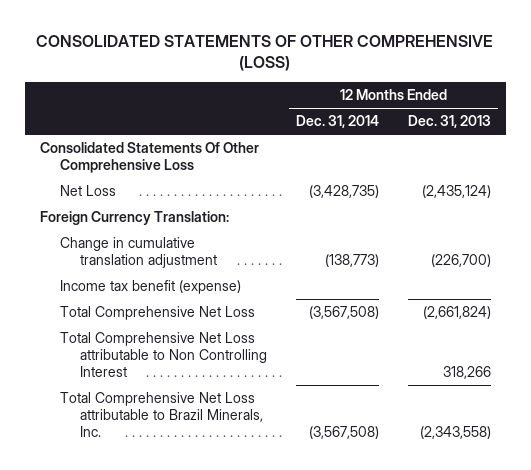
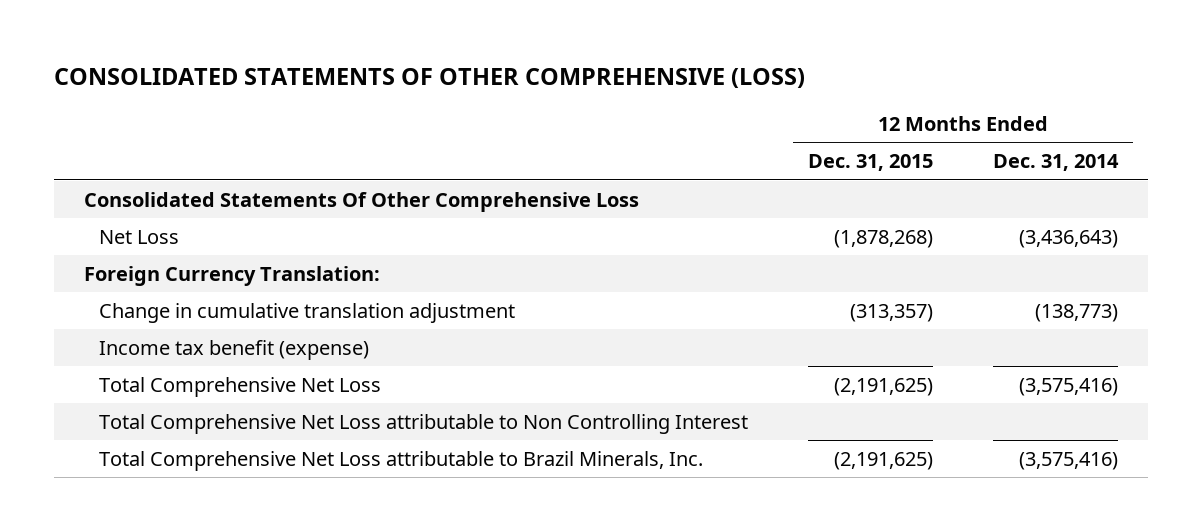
[408,115,492,129] Dec. 31, 2013 -> none
none -> [807,154,933,172] Dec. 31, 2015
[309,185,380,199] (3,428,735) -> [1018,229,1118,248] (3,436,643)
[309,306,380,320] (3,567,508) -> [1018,377,1118,396] (3,575,416)
[309,426,380,440] (3,567,508) -> [1018,451,1118,470] (3,575,416)

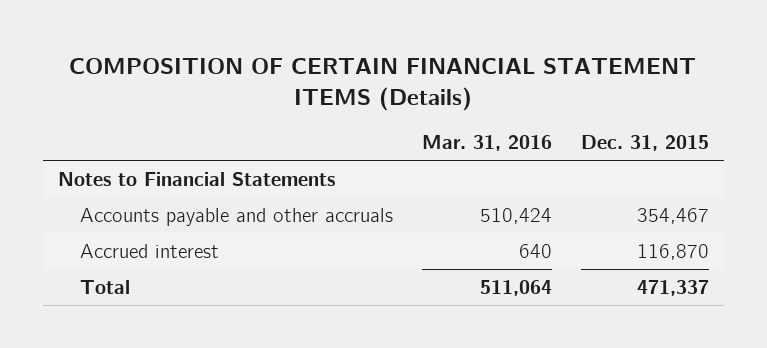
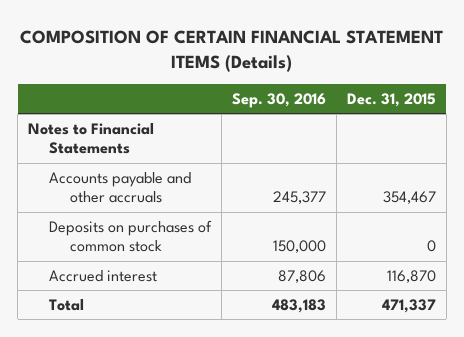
[421,135,552,152] Mar. 31, 2016 -> none
none -> [232,92,327,108] Sep. 30, 2016
none -> [49,219,213,253] Deposits on purchases of common stock

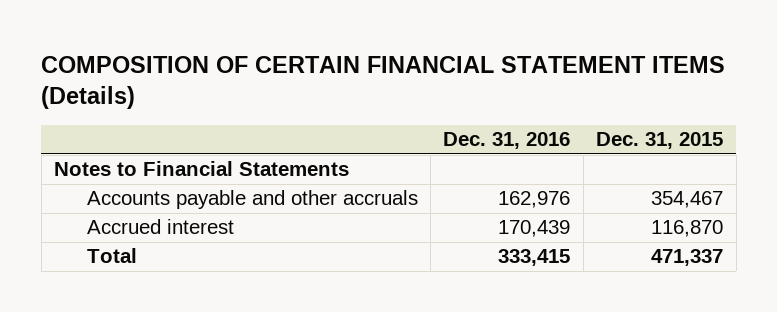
[232,92,327,108] Sep. 30, 2016 -> none
none -> [443,132,571,150] Dec. 31, 2016
[49,219,213,253] Deposits on purchases of common stock -> none

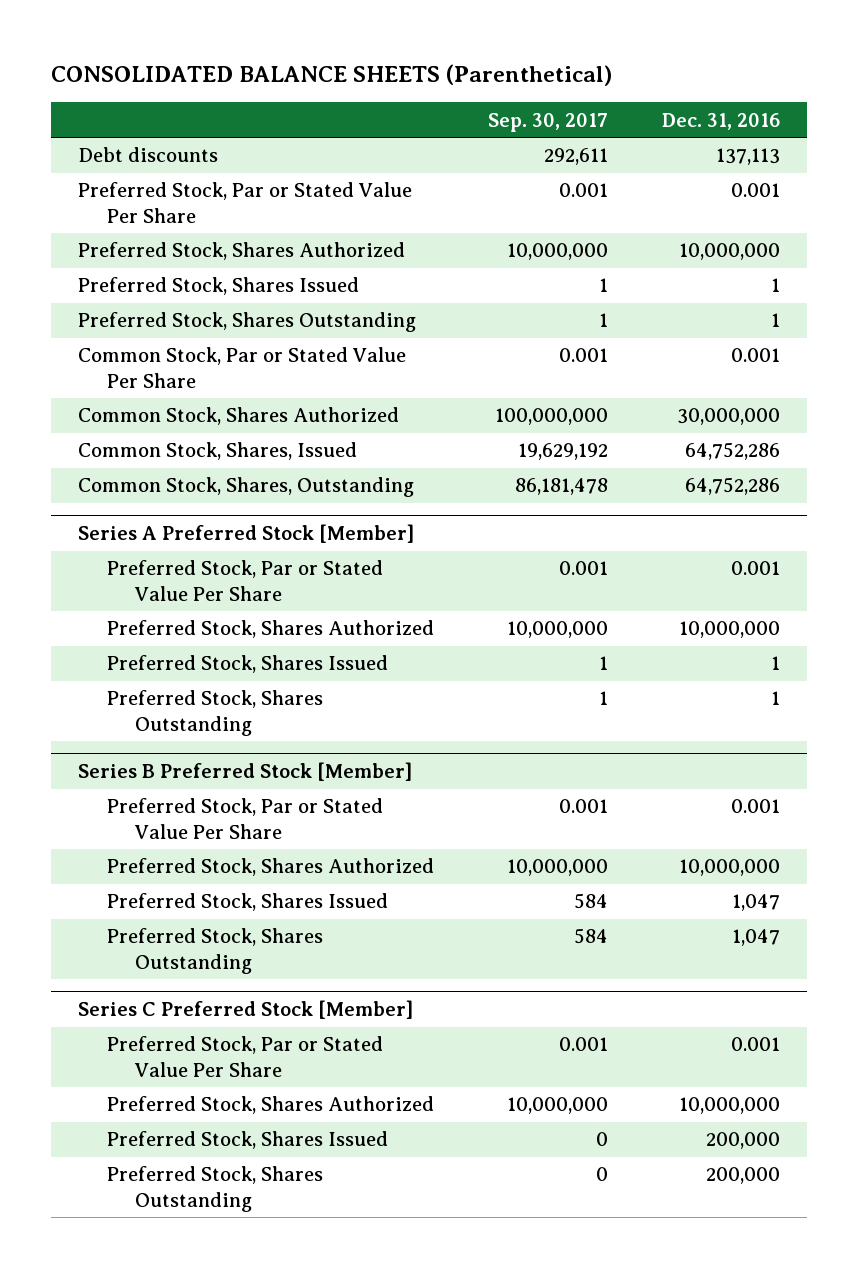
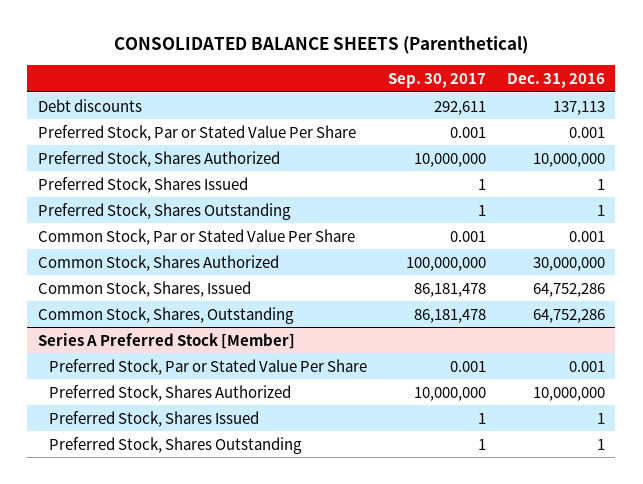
[517,443,608,461] 19,629,192 -> [414,282,487,297] 86,181,478
[78,762,413,782] Series B Preferred Stock [Member] -> none
[106,798,383,839] Preferred Stock, Par or Stated Value Per Share -> none
[106,858,434,877] Preferred Stock, Shares Authorized -> none
[106,893,388,912] Preferred Stock, Shares Issued -> none
[106,928,323,974] Preferred Stock, Shares Outstanding -> none
[78,1000,414,1020] Series C Preferred Stock [Member] -> none
[106,1036,383,1077] Preferred Stock, Par or Stated Value Per Share -> none
[106,1096,434,1115] Preferred Stock, Shares Authorized -> none
[106,1131,388,1150] Preferred Stock, Shares Issued -> none
[106,1166,323,1212] Preferred Stock, Shares Outstanding -> none

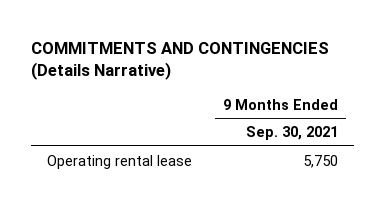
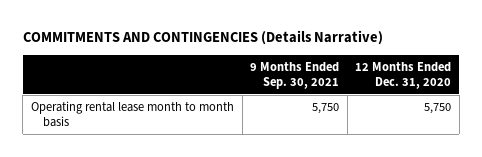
none -> [355,61,452,89] 12 Months Ended Dec. 31, 2020
[46,154,192,169] Operating rental lease -> [30,101,234,128] Operating rental lease month to month basis

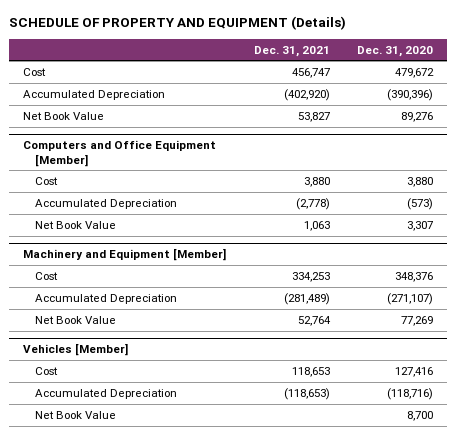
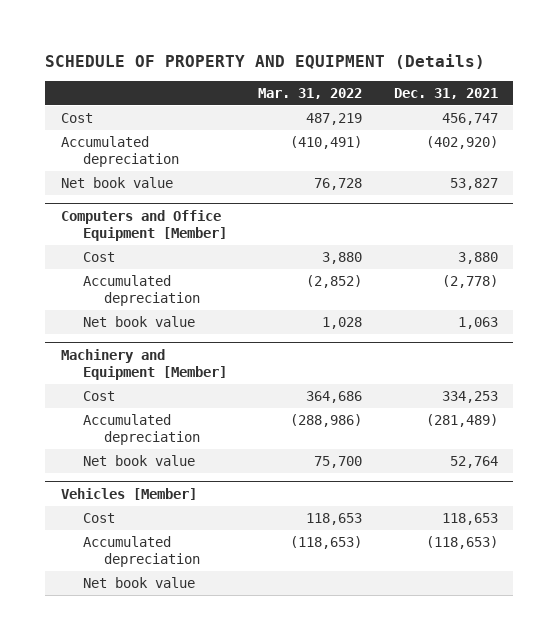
[357,45,434,57] Dec. 31, 2020 -> none
none -> [258,88,363,100] Mar. 31, 2022
[23,89,166,100] Accumulated Depreciation -> [61,136,179,168] Accumulated depreciation
[23,111,105,120] Net Book Value -> [61,177,174,189] Net book value
[35,198,178,209] Accumulated Depreciation -> [82,275,201,307] Accumulated depreciation
[35,220,117,229] Net Book Value -> [82,316,195,328] Net book value
[35,293,178,304] Accumulated Depreciation -> [82,414,201,446] Accumulated depreciation
[35,315,117,324] Net Book Value -> [82,455,195,467] Net book value
[35,388,178,399] Accumulated Depreciation -> [82,536,201,568] Accumulated depreciation
[35,410,117,419] Net Book Value -> [82,577,195,589] Net book value

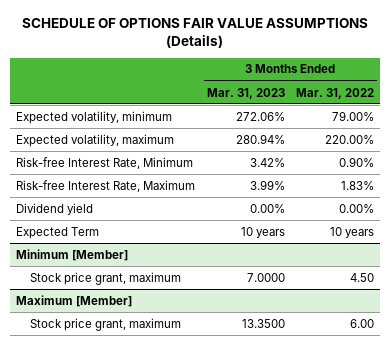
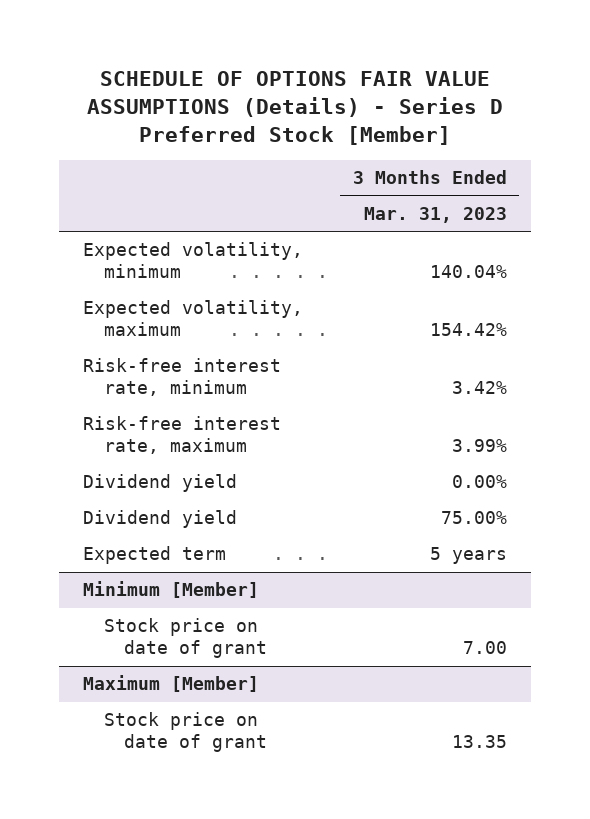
[22,17,369,48] SCHEDULE OF OPTIONS FAIR VALUE ASSUMPTIONS (Details) -> [86,71,503,145] SCHEDULE OF OPTIONS FAIR VALUE ASSUMPTIONS (Details) - Series D Preferred Stock [Member]
[296,87,375,99] Mar. 31, 2022 -> none
[235,111,285,121] 272.06% -> [429,265,507,279] 140.04%
[235,133,285,144] 280.94% -> [429,323,507,337] 154.42%
[15,156,193,169] Risk-free Interest Rate, Minimum -> [83,358,282,397] Risk-free interest rate, minimum
[15,179,195,192] Risk-free Interest Rate, Maximum -> [83,416,282,455] Risk-free interest rate, maximum
none -> [83,510,238,529] Dividend yield
[15,226,99,239] Expected Term -> [83,546,227,565] Expected term
[240,226,285,238] 10 years -> [429,547,507,565] 5 years
[30,271,182,285] Stock price grant, maximum -> [103,618,267,659] Stock price on date of grant
[246,272,285,282] 7.0000 -> [462,641,507,655] 7.00
[30,317,182,331] Stock price grant, maximum -> [103,712,267,753] Stock price on date of grant
[241,318,285,328] 13.3500 -> [451,735,507,749] 13.35

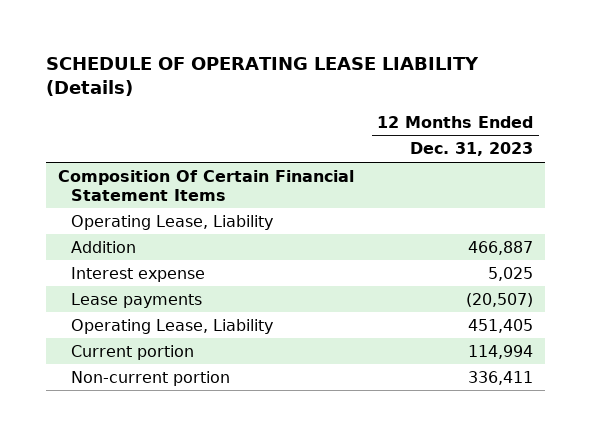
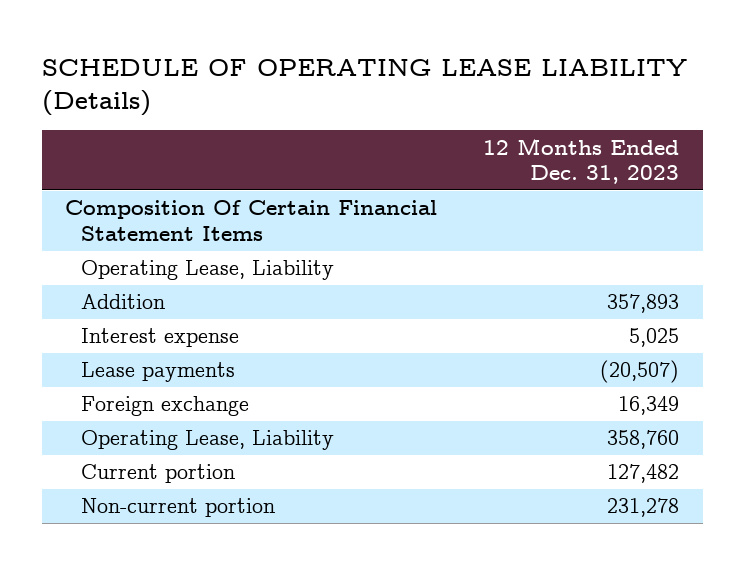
[468,240,534,255] 466,887 -> [607,294,680,314] 357,893
none -> [81,396,250,417] Foreign exchange
[468,318,534,333] 451,405 -> [607,430,680,450] 358,760
[468,344,534,359] 114,994 -> [607,464,680,484] 127,482
[468,370,534,385] 336,411 -> [607,498,680,518] 231,278

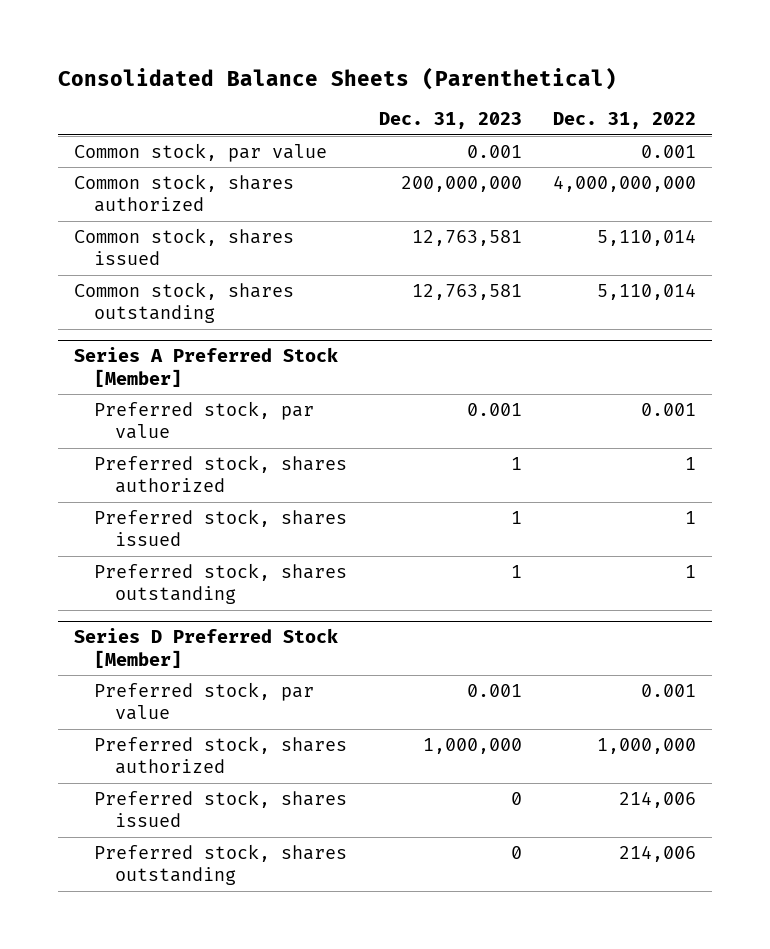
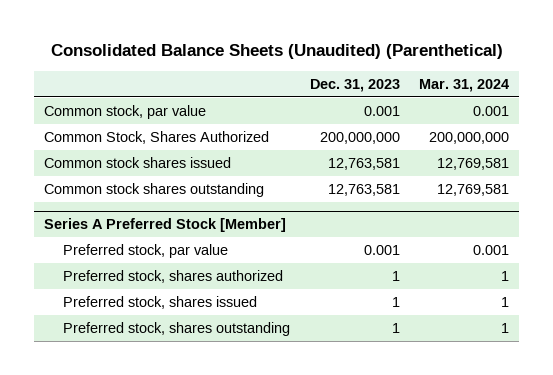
[57,66,617,90] Consolidated Balance Sheets (Parenthetical) -> [50,44,503,60] Consolidated Balance Sheets (Unaudited) (Parenthetical)
[553,112,697,130] Dec. 31, 2022 -> none
none -> [419,79,510,93] Mar. 31, 2024
[73,173,294,213] Common stock, shares authorized -> [43,130,269,144] Common Stock, Shares Authorized
[73,227,294,266] Common stock, shares issued -> [43,156,231,168] Common stock shares issued
[73,281,294,324] Common stock, shares outstanding -> [43,182,264,197] Common stock shares outstanding
[73,628,338,668] Series D Preferred Stock [Member] -> none
[94,681,315,721] Preferred stock, par value -> none
[94,735,348,775] Preferred stock, shares authorized -> none
[94,789,348,828] Preferred stock, shares issued -> none
[94,843,348,886] Preferred stock, shares outstanding -> none

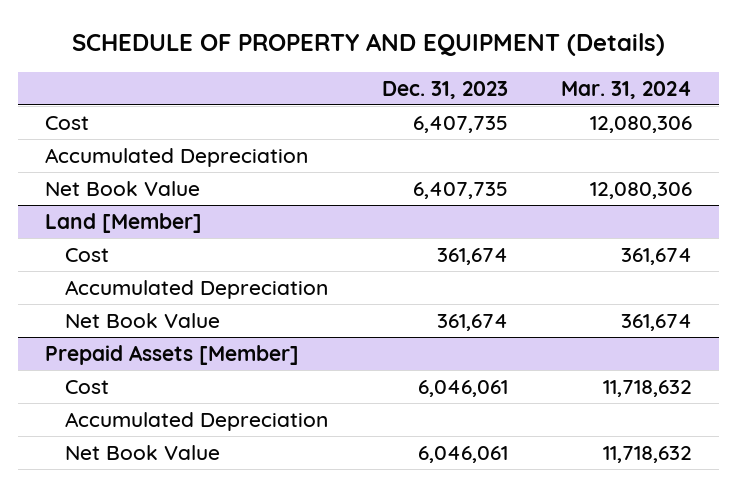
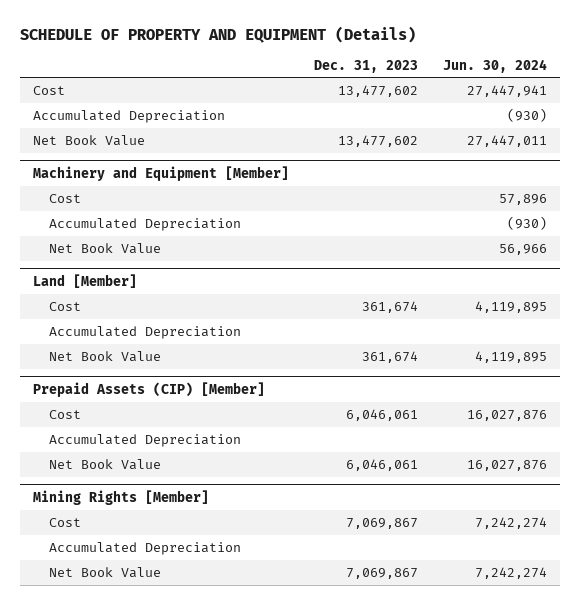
[561,80,693,99] Mar. 31, 2024 -> none
none -> [443,58,548,73] Jun. 30, 2024
[412,115,508,133] 6,407,735 -> [338,84,419,97] 13,477,602
[412,181,508,199] 6,407,735 -> [338,134,419,147] 13,477,602
none -> [32,165,289,181] Machinery and Equipment [Member]
none -> [48,193,81,203] Cost
none -> [48,217,241,231] Accumulated Depreciation
none -> [48,242,161,254] Net Book Value
[45,344,300,365] Prepaid Assets [Member] -> [32,381,265,397] Prepaid Assets (CIP) [Member]
none -> [32,489,209,505] Mining Rights [Member]
none -> [48,517,81,527] Cost
none -> [48,541,241,555] Accumulated Depreciation
none -> [48,566,161,578] Net Book Value

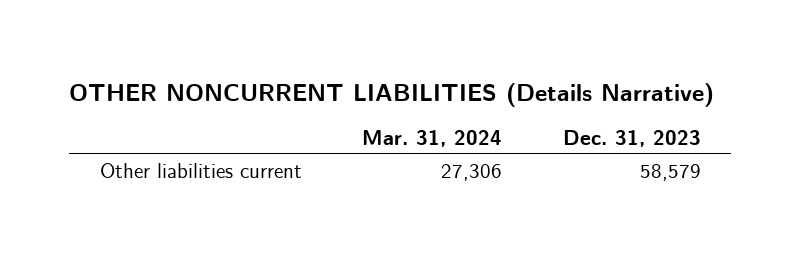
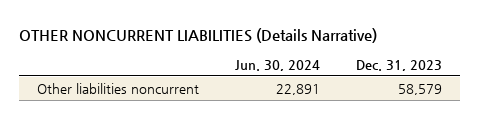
[362,129,503,147] Mar. 31, 2024 -> none
none -> [235,59,321,71] Jun. 30, 2024
[99,163,302,179] Other liabilities current -> [37,83,200,95] Other liabilities noncurrent

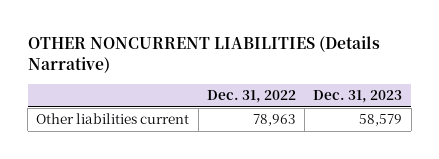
[235,59,321,71] Jun. 30, 2024 -> none
none -> [206,90,296,104] Dec. 31, 2022
[37,83,200,95] Other liabilities noncurrent -> [36,113,190,125] Other liabilities current

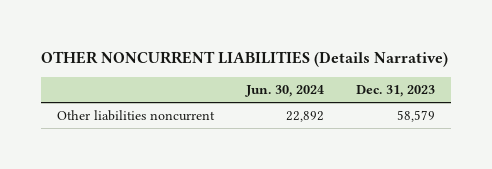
[206,90,296,104] Dec. 31, 2022 -> none
none -> [245,85,325,98] Jun. 30, 2024
[36,113,190,125] Other liabilities current -> [57,110,216,122] Other liabilities noncurrent

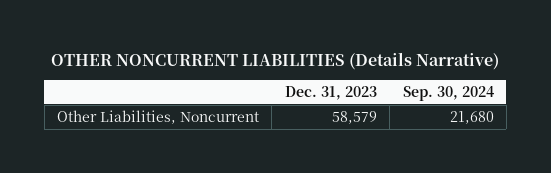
[245,85,325,98] Jun. 30, 2024 -> none
none -> [402,86,494,102] Sep. 30, 2024
[57,110,216,122] Other liabilities noncurrent -> [57,109,260,124] Other Liabilities, Noncurrent

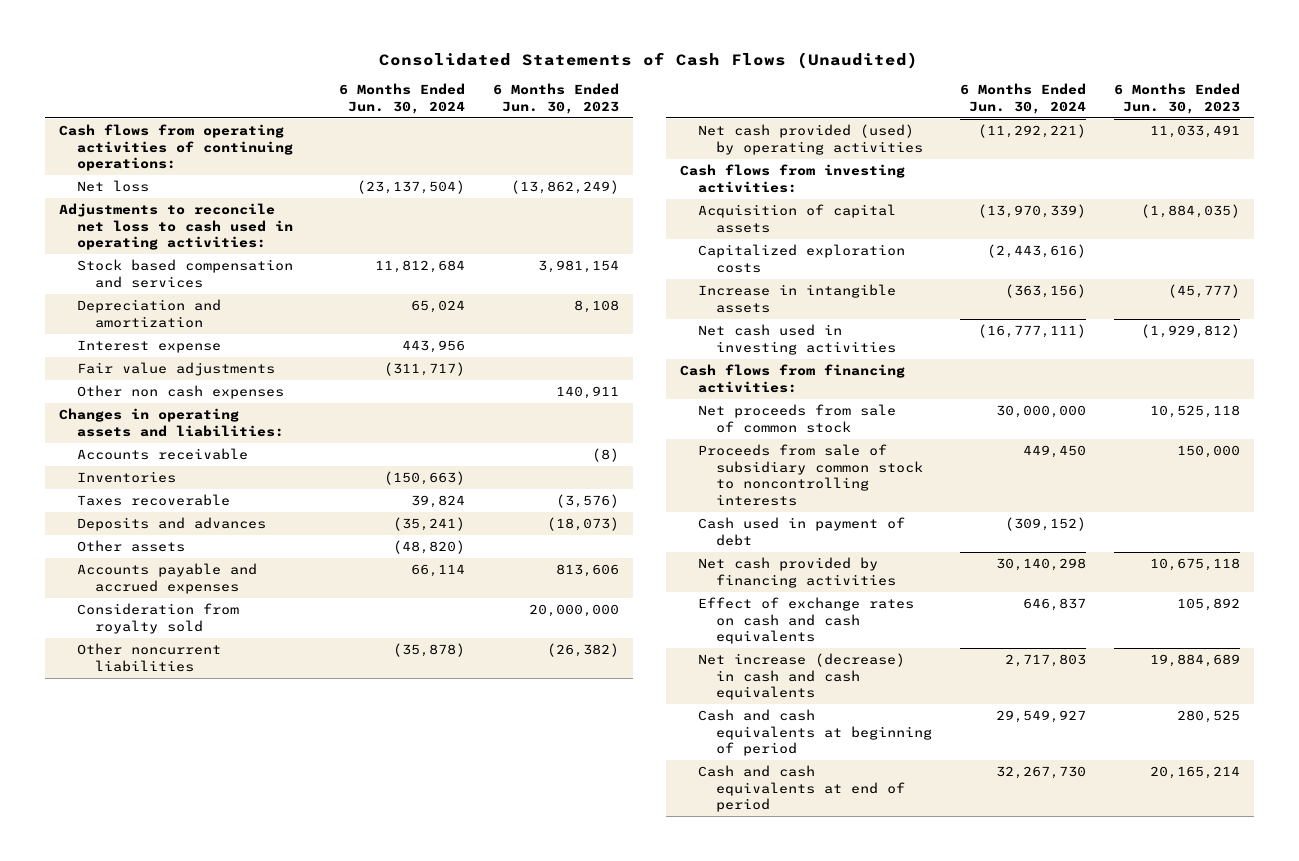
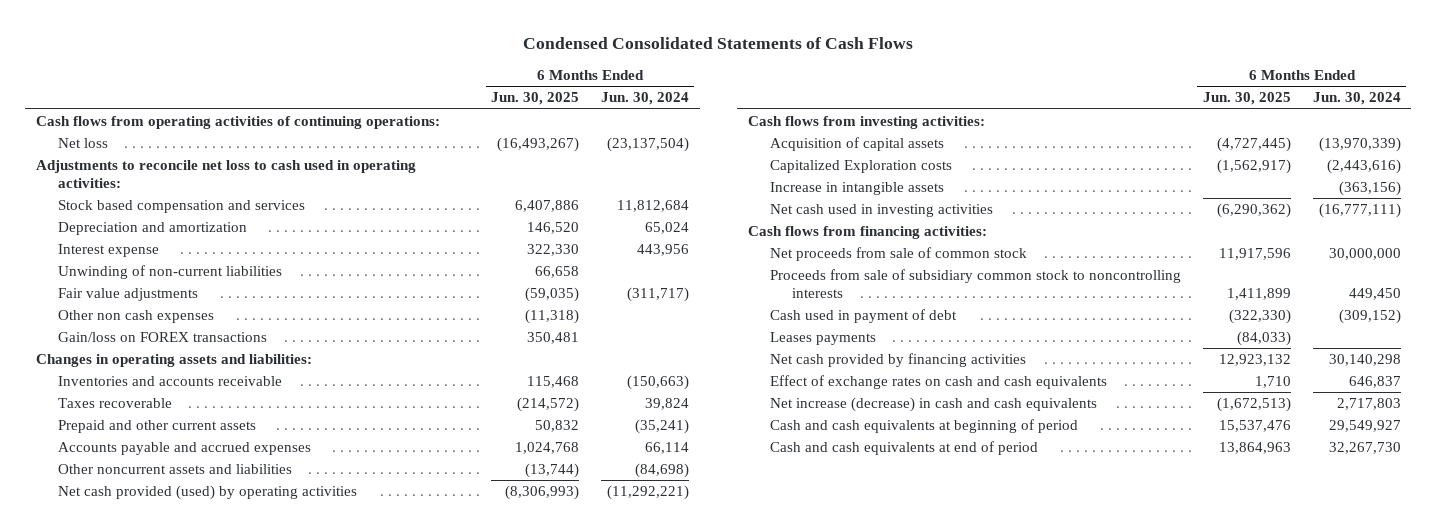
[379,51,919,69] Consolidated Statements of Cash Flows (Unaudited) -> [523,36,914,49] Condensed Consolidated Statements of Cash Flows
[493,83,620,114] 6 Months Ended Jun. 30, 2023 -> none
none -> [491,92,580,106] Jun. 30, 2025
none -> [58,265,283,280] Unwinding of non-current liabilities
none -> [58,332,268,343] Gain/loss on FOREX transactions
[76,448,248,461] Accounts receivable -> none
[76,471,176,484] Inventories -> [58,376,283,387] Inventories and accounts receivable
[76,540,185,553] Other assets -> none
[76,517,266,532] Deposits and advances -> [58,420,257,434] Prepaid and other current assets
[76,603,239,634] Consideration from royalty sold -> none
[76,643,221,672] Other noncurrent liabilities -> [58,464,293,475] Other noncurrent assets and liabilities
[393,643,466,658] (35,878) -> [634,463,689,479] (84,698)
[697,244,905,273] Capitalized exploration costs -> [770,160,953,174] Capitalized Exploration costs
none -> [770,332,877,346] Leases payments

